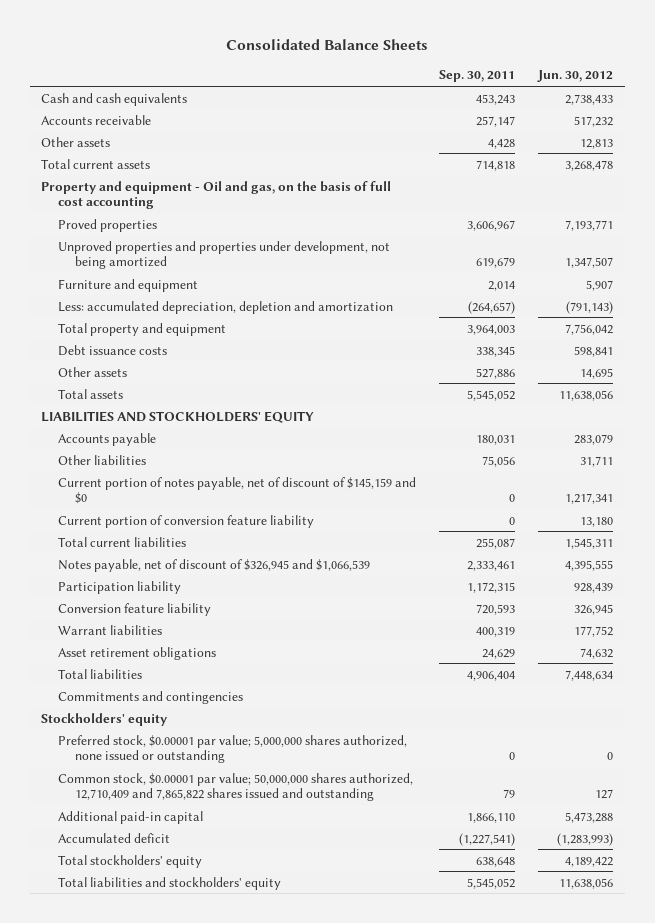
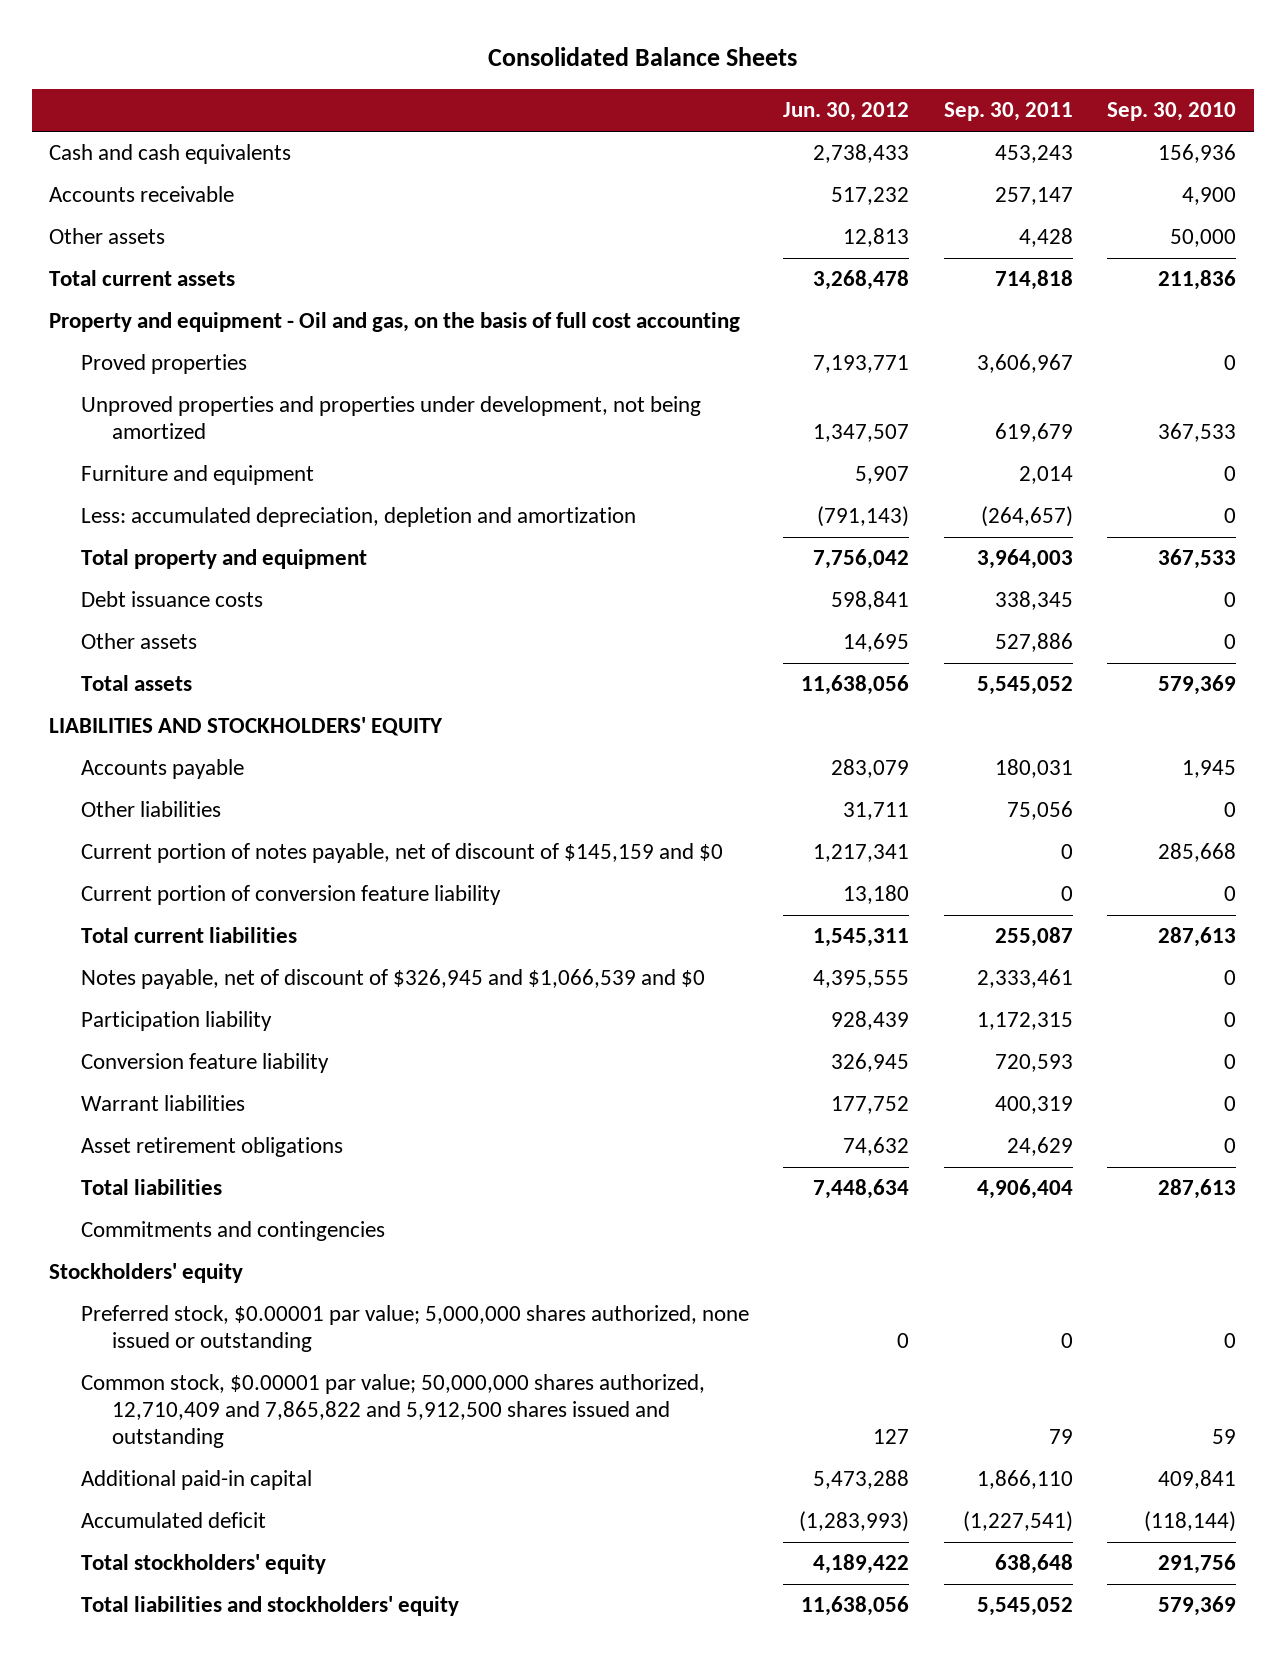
none -> [1107,102,1237,122] Sep. 30, 2010
[58,558,371,572] Notes payable, net of discount of $326,945 and $1,066,539 -> [80,969,705,990] Notes payable, net of discount of $326,945 and $1,066,539 and $0
[58,772,414,802] Common stock, $0.00001 par value; 50,000,000 shares authorized, 12,710,409 and 7,865,822 shares issued and outstanding -> [80,1374,705,1449] Common stock, $0.00001 par value; 50,000,000 shares authorized, 12,710,409 and 7,865,822 and 5,912,500 shares issued and outstanding

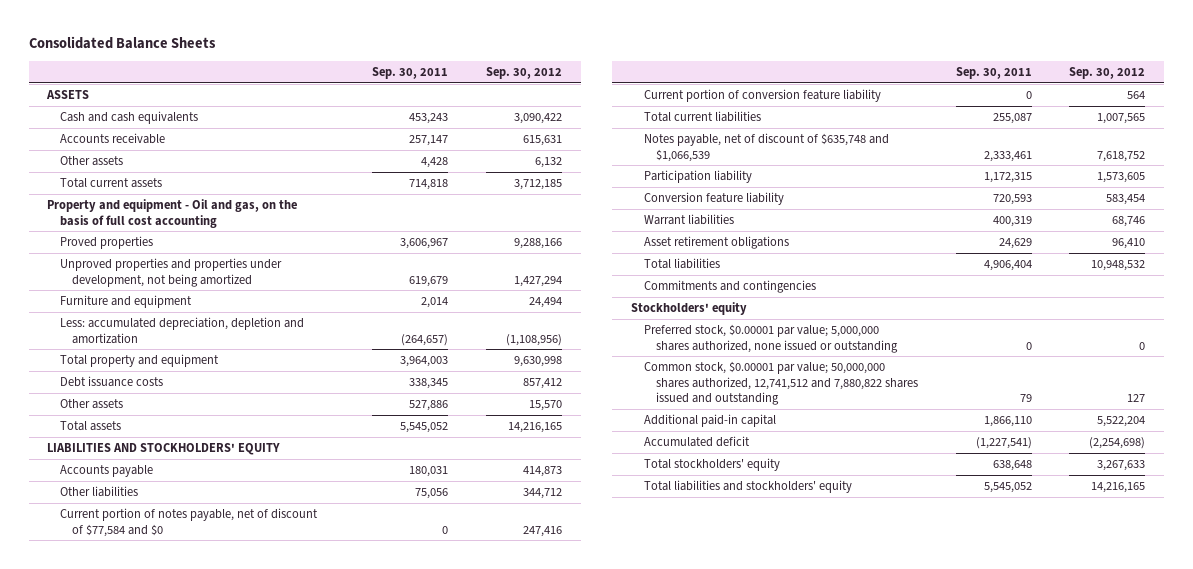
[783,102,910,122] Jun. 30, 2012 -> none
[1107,102,1237,122] Sep. 30, 2010 -> none
none -> [485,67,562,80] Sep. 30, 2012
none -> [46,90,90,100] ASSETS
[80,843,723,864] Current portion of notes payable, net of discount of $145,159 and $0 -> [59,508,318,537] Current portion of notes payable, net of discount of $77,584 and $0
[80,969,705,990] Notes payable, net of discount of $326,945 and $1,066,539 and $0 -> [643,133,889,162] Notes payable, net of discount of $635,748 and $1,066,539
[80,1374,705,1449] Common stock, $0.00001 par value; 50,000,000 shares authorized, 12,710,409 and 7,865,822 and 5,912,500 shares issued and outstanding -> [643,361,918,406] Common stock, $0.00001 par value; 50,000,000 shares authorized, 12,741,512 and 7,880,822 shares issued and outstanding

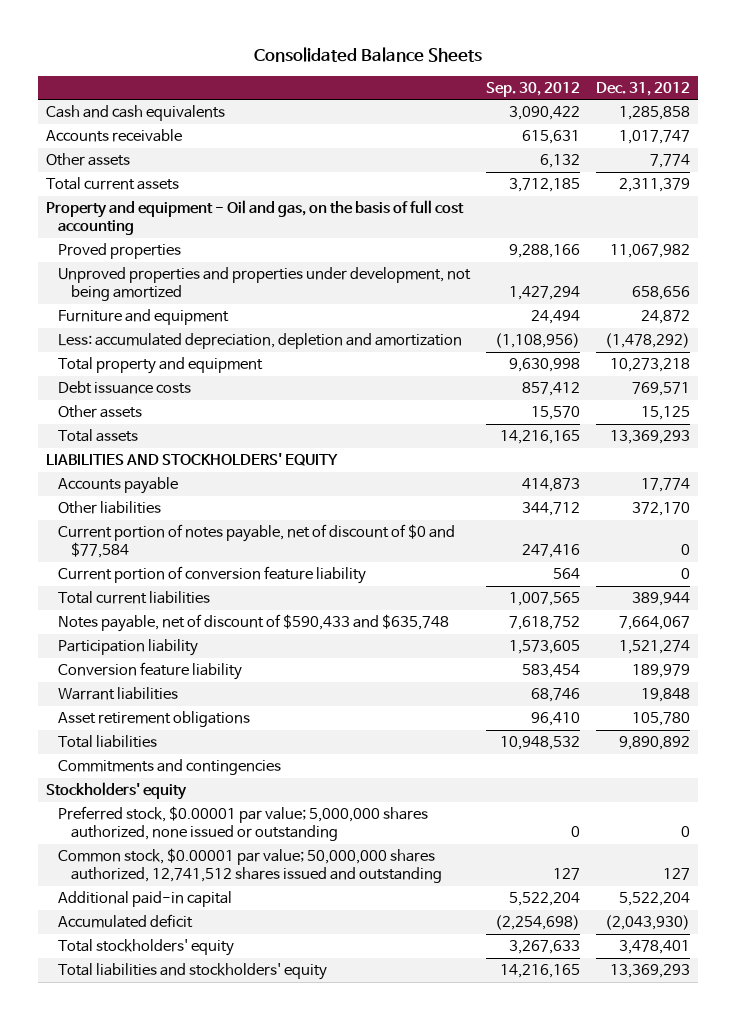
[371,67,448,80] Sep. 30, 2011 -> none
none -> [595,81,690,96] Dec. 31, 2012
[46,90,90,100] ASSETS -> none
[59,508,318,537] Current portion of notes payable, net of discount of $77,584 and $0 -> [58,524,456,559] Current portion of notes payable, net of discount of $0 and $77,584
[643,133,889,162] Notes payable, net of discount of $635,748 and $1,066,539 -> [58,614,450,633] Notes payable, net of discount of $590,433 and $635,748
[643,361,918,406] Common stock, $0.00001 par value; 50,000,000 shares authorized, 12,741,512 and 7,880,822 shares issued and outstanding -> [58,848,442,884] Common stock, $0.00001 par value; 50,000,000 shares authorized, 12,741,512 shares issued and outstanding

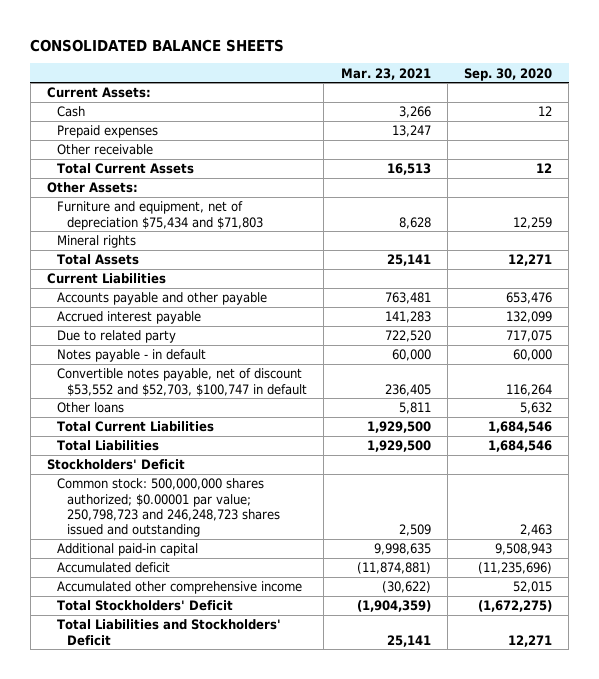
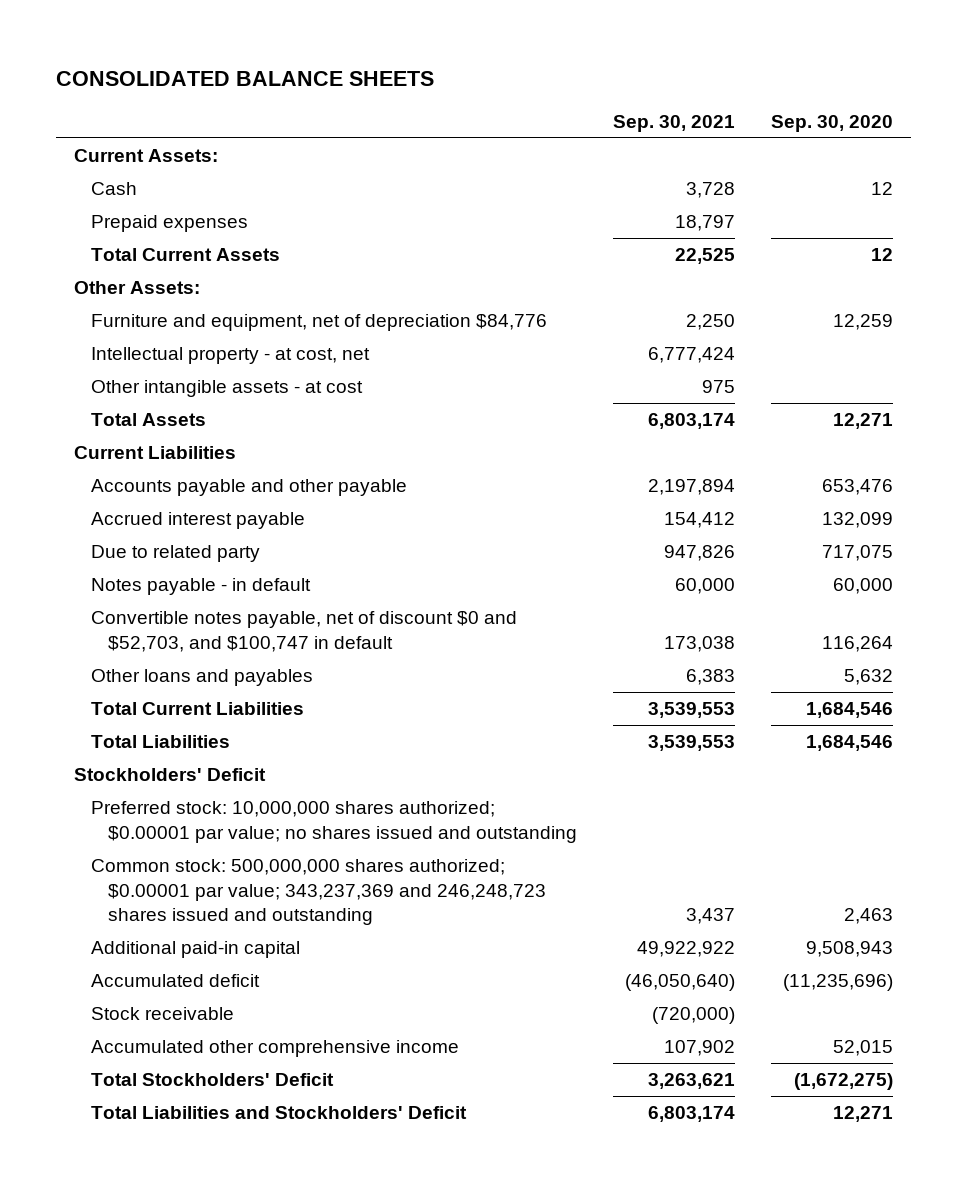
[340,67,431,80] Mar. 23, 2021 -> none
none -> [612,114,735,132] Sep. 30, 2021
[57,144,154,156] Other receivable -> none
[57,235,137,249] Mineral rights -> none
[57,201,264,230] Furniture and equipment, net of depreciation $75,434 and $71,803 -> [91,314,548,332] Furniture and equipment, net of depreciation $84,776
none -> [91,347,371,365] Intellectual property - at cost, net
none -> [91,380,364,398] Other intangible assets - at cost
[57,368,308,396] Convertible notes payable, net of discount $53,552 and $52,703, $100,747 in default -> [91,611,518,652] Convertible notes payable, net of discount $0 and $52,703, and $100,747 in default
[57,402,125,414] Other loans -> [91,669,314,687] Other loans and payables
none -> [91,801,578,843] Preferred stock: 10,000,000 shares authorized; $0.00001 par value; no shares issued and outstanding
[57,478,281,538] Common stock: 500,000,000 shares authorized; $0.00001 par value; 250,798,723 and 246,248,723 shares issued and outstanding -> [91,859,547,926] Common stock: 500,000,000 shares authorized; $0.00001 par value; 343,237,369 and 246,248,723 shares issued and outstanding
none -> [91,1007,235,1021] Stock receivable

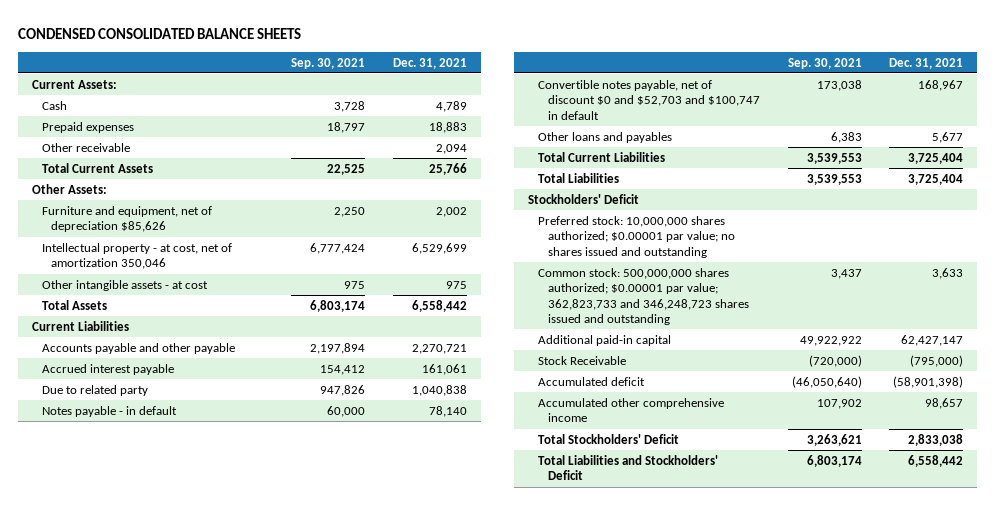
[56,70,435,86] CONSOLIDATED BALANCE SHEETS -> [17,27,301,39] CONDENSED CONSOLIDATED BALANCE SHEETS
[770,114,893,132] Sep. 30, 2020 -> none
none -> [393,57,468,69] Dec. 31, 2021
none -> [41,142,130,152] Other receivable
[91,314,548,332] Furniture and equipment, net of depreciation $84,776 -> [41,205,212,233] Furniture and equipment, net of depreciation $85,626
[91,347,371,365] Intellectual property - at cost, net -> [41,242,232,270] Intellectual property - at cost, net of amortization 350,046
[91,611,518,652] Convertible notes payable, net of discount $0 and $52,703, and $100,747 in default -> [537,79,760,120] Convertible notes payable, net of discount $0 and $52,703 and $100,747 in default
[91,859,547,926] Common stock: 500,000,000 shares authorized; $0.00001 par value; 343,237,369 and 246,248,723 shares issued and outstanding -> [537,267,749,326] Common stock: 500,000,000 shares authorized; $0.00001 par value; 362,823,733 and 346,248,723 shares issued and outstanding
none -> [537,355,626,365] Stock Receivable
[91,1007,235,1021] Stock receivable -> none

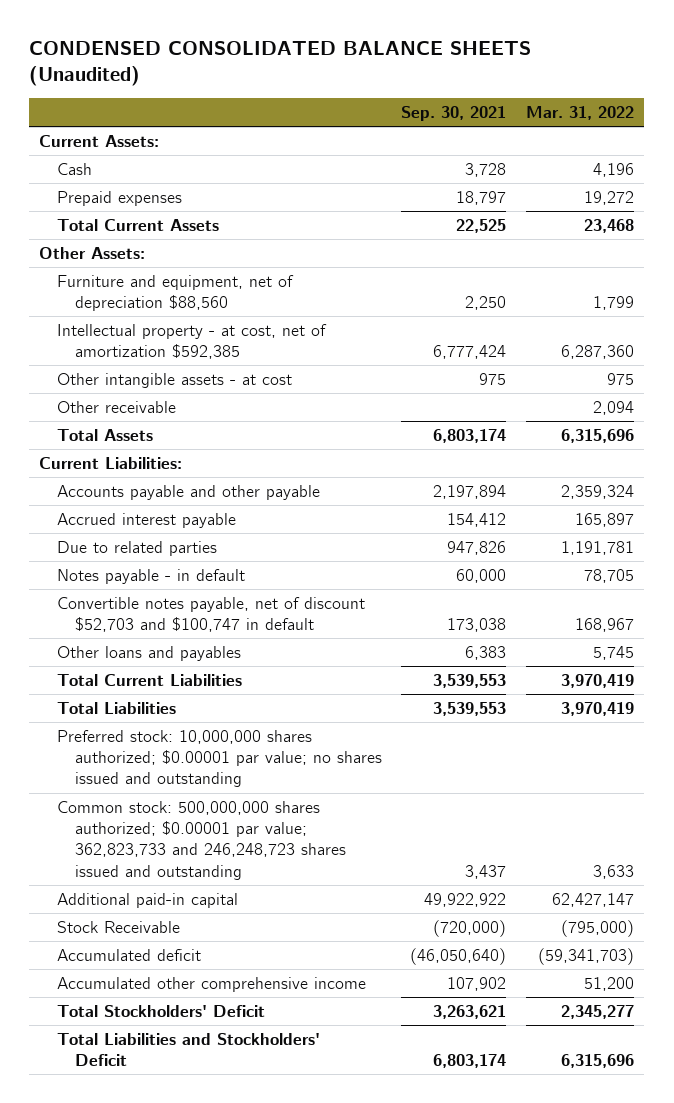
[17,27,301,39] CONDENSED CONSOLIDATED BALANCE SHEETS -> [29,41,532,87] CONDENSED CONSOLIDATED BALANCE SHEETS (Unaudited)
[393,57,468,69] Dec. 31, 2021 -> none
none -> [526,105,635,120] Mar. 31, 2022
[41,205,212,233] Furniture and equipment, net of depreciation $85,626 -> [56,274,294,312] Furniture and equipment, net of depreciation $88,560
[41,242,232,270] Intellectual property - at cost, net of amortization 350,046 -> [56,323,327,360] Intellectual property - at cost, net of amortization $592,385
[41,142,130,152] Other receivable -> [56,400,176,413] Other receivable
[31,320,129,331] Current Liabilities -> [39,456,183,469] Current Liabilities:
[41,384,148,396] Due to related party -> [56,540,217,556] Due to related parties
[537,79,760,120] Convertible notes payable, net of discount $0 and $52,703 and $100,747 in default -> [56,596,365,633] Convertible notes payable, net of discount $52,703 and $100,747 in default
[528,193,640,204] Stockholders' Deficit -> none
[537,267,749,326] Common stock: 500,000,000 shares authorized; $0.00001 par value; 362,823,733 and 346,248,723 shares issued and outstanding -> [56,800,346,880] Common stock: 500,000,000 shares authorized; $0.00001 par value; 362,823,733 and 246,248,723 shares issued and outstanding

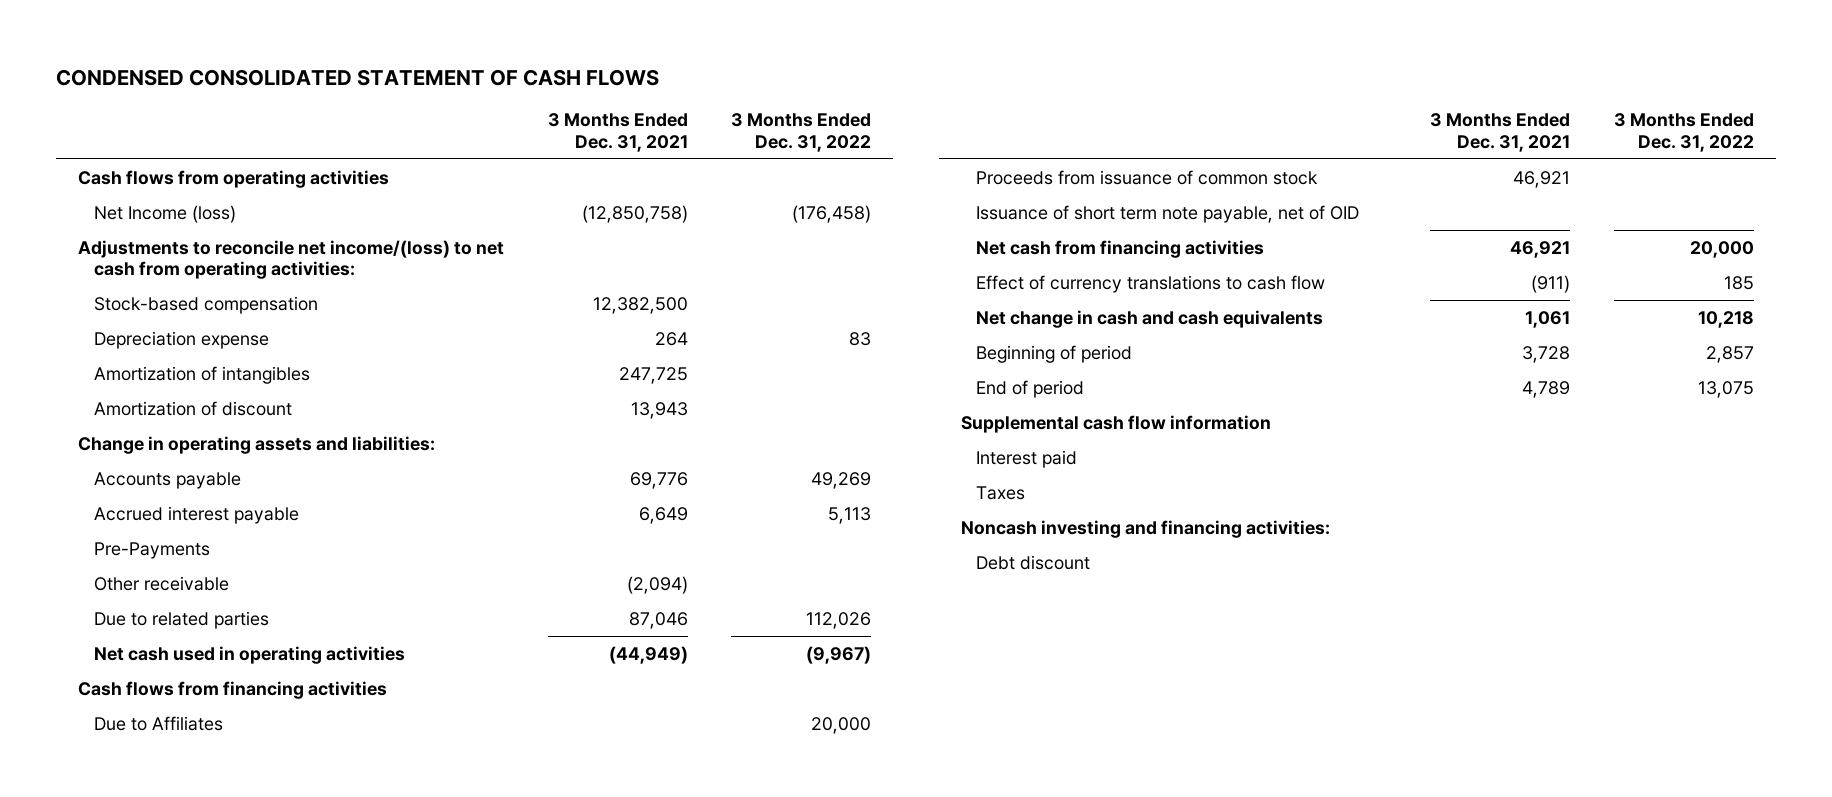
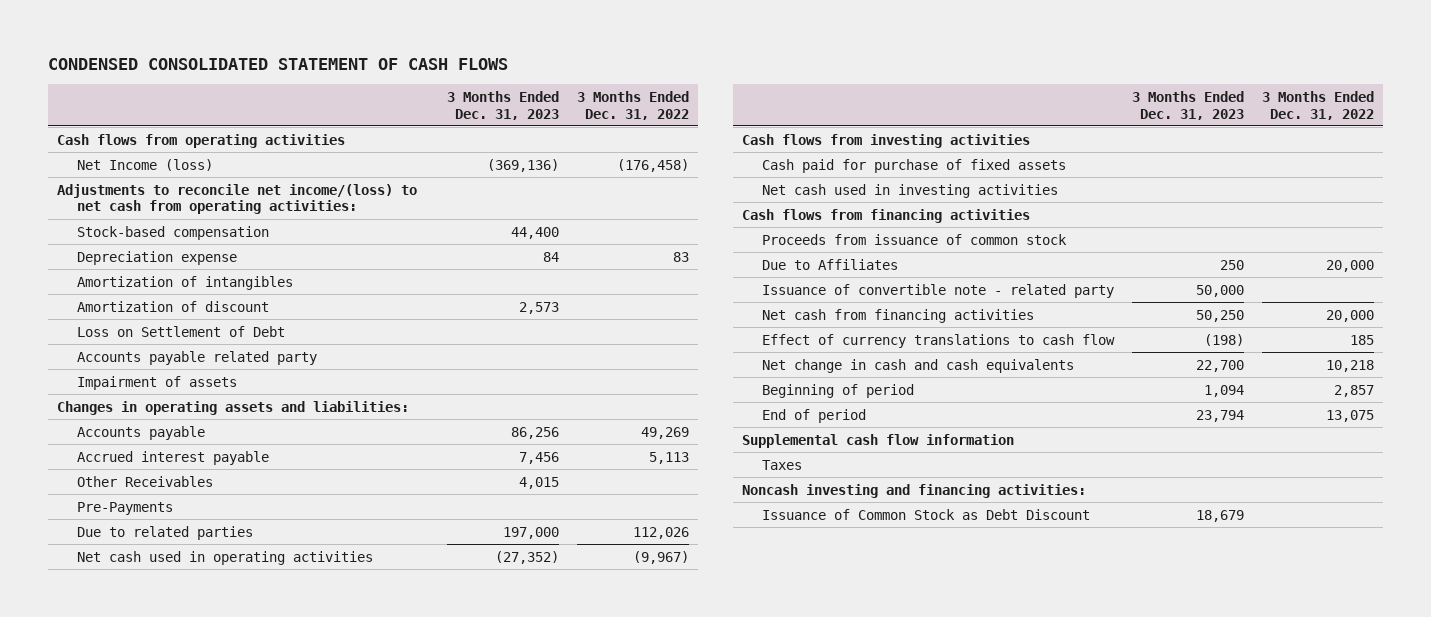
[547,113,688,152] 3 Months Ended Dec. 31, 2021 -> none
none -> [447,91,560,120] 3 Months Ended Dec. 31, 2023
none -> [77,325,286,337] Loss on Settlement of Debt
none -> [77,350,318,365] Accounts payable related party
none -> [77,375,238,390] Impairment of assets
[78,435,436,454] Change in operating assets and liabilities: -> [57,400,410,415] Changes in operating assets and liabilities:
none -> [77,475,214,487] Other Receivables
[94,575,230,591] Other receivable -> none
none -> [742,133,1031,148] Cash flows from investing activities
none -> [762,158,1067,173] Cash paid for purchase of fixed assets
none -> [762,183,1059,198] Net cash used in investing activities
[976,204,1360,223] Issuance of short term note payable, net of OID -> none
[94,715,224,731] Due to Affiliates -> [762,258,899,270] Due to Affiliates
none -> [762,283,1115,298] Issuance of convertible note - related party
[976,449,1078,468] Interest paid -> none
[976,554,1091,570] Debt discount -> [762,508,1091,520] Issuance of Common Stock as Debt Discount

